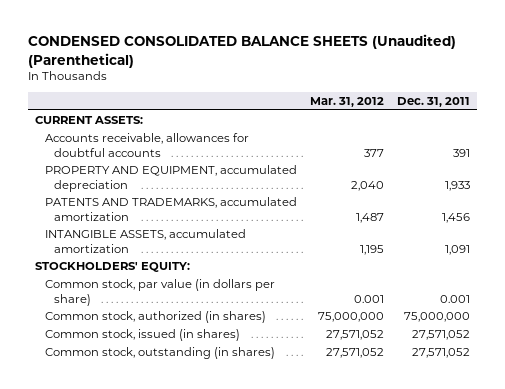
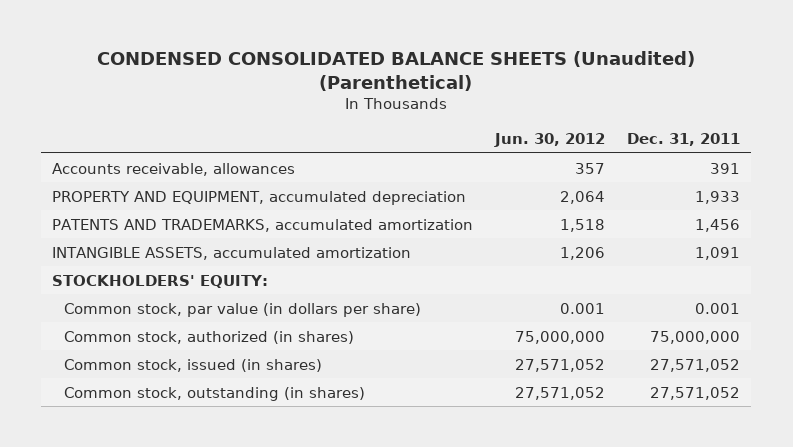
[309,96,384,107] Mar. 31, 2012 -> none
none -> [494,133,606,148] Jun. 30, 2012
[35,115,144,124] CURRENT ASSETS: -> none
[44,132,249,157] Accounts receivable, allowances for doubtful accounts -> [52,162,296,176] Accounts receivable, allowances

